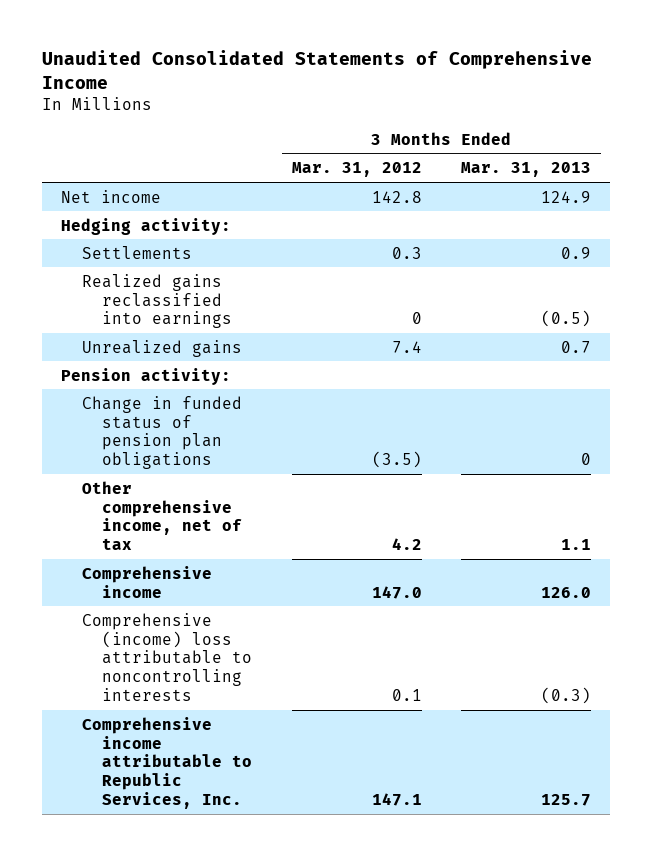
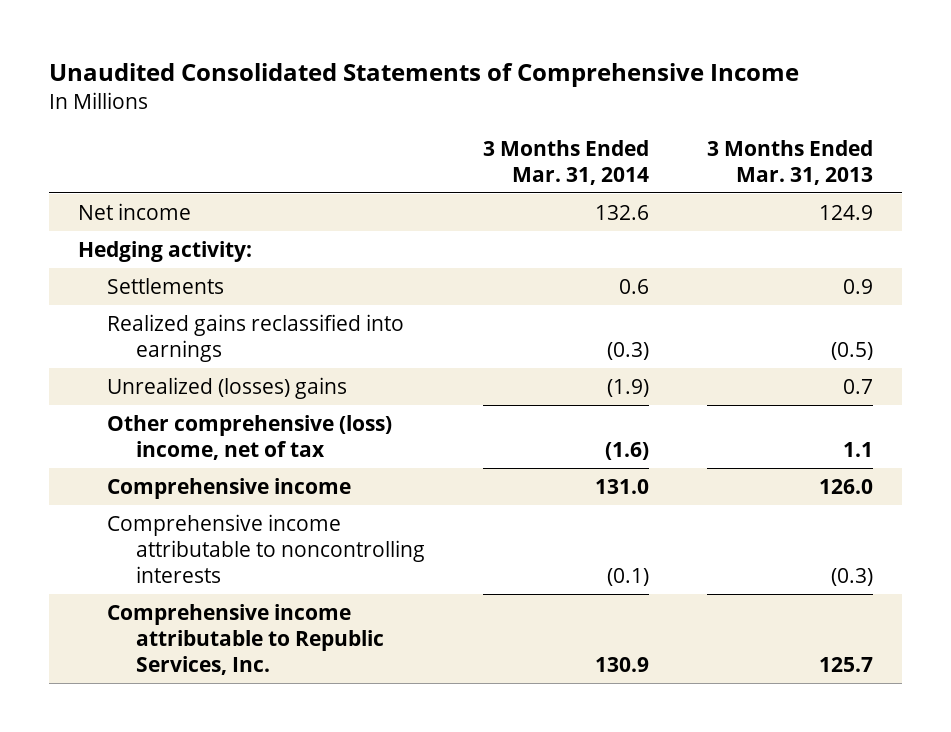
[291,162,422,178] Mar. 31, 2012 -> none
none -> [483,139,650,185] 3 Months Ended Mar. 31, 2014
[61,367,232,385] Pension activity: -> none
[81,395,242,470] Change in funded status of pension plan obligations -> none
[81,339,242,357] Unrealized gains -> [107,376,348,399] Unrealized (losses) gains
[81,480,243,551] Other comprehensive income, net of tax -> [107,414,393,460] Other comprehensive (loss) income, net of tax
[81,612,253,702] Comprehensive (income) loss attributable to noncontrolling interests -> [107,513,426,583] Comprehensive income attributable to noncontrolling interests

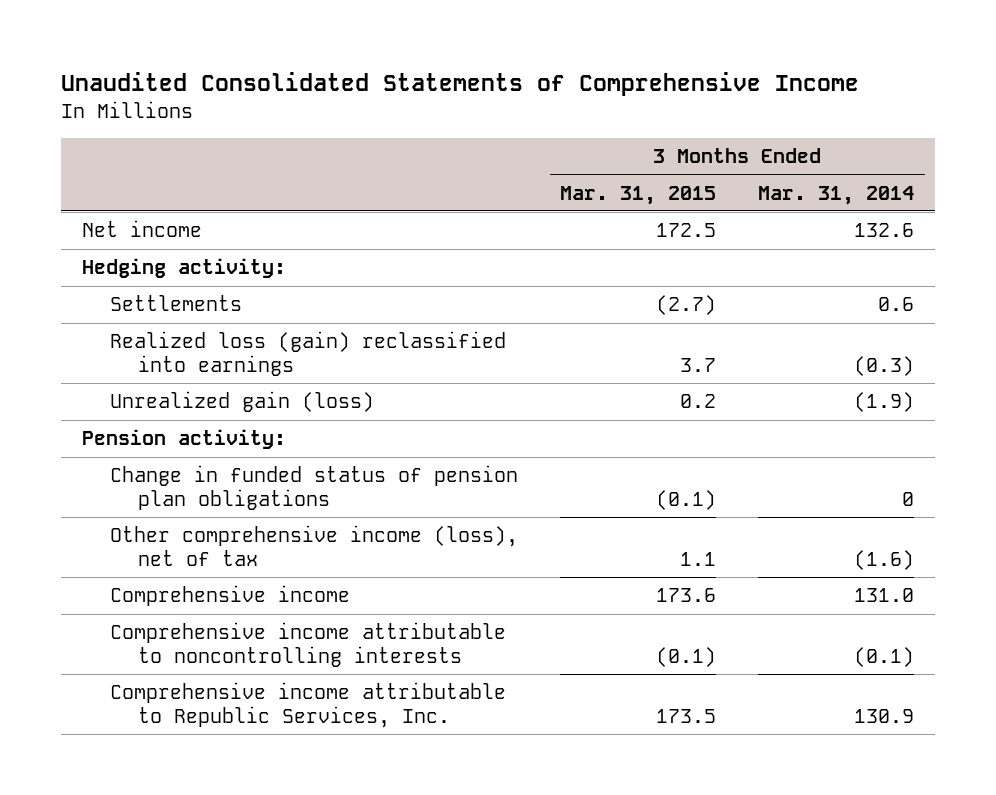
[707,139,874,185] 3 Months Ended Mar. 31, 2013 -> none
none -> [560,185,717,205] Mar. 31, 2015
[107,313,405,362] Realized gains reclassified into earnings -> [109,331,506,376] Realized loss (gain) reclassified into earnings
[107,376,348,399] Unrealized (losses) gains -> [109,391,374,413] Unrealized gain (loss)
none -> [81,429,286,450] Pension activity:
none -> [109,465,518,510] Change in funded status of pension plan obligations
[107,414,393,460] Other comprehensive (loss) income, net of tax -> [109,525,518,566] Other comprehensive income (loss), net of tax

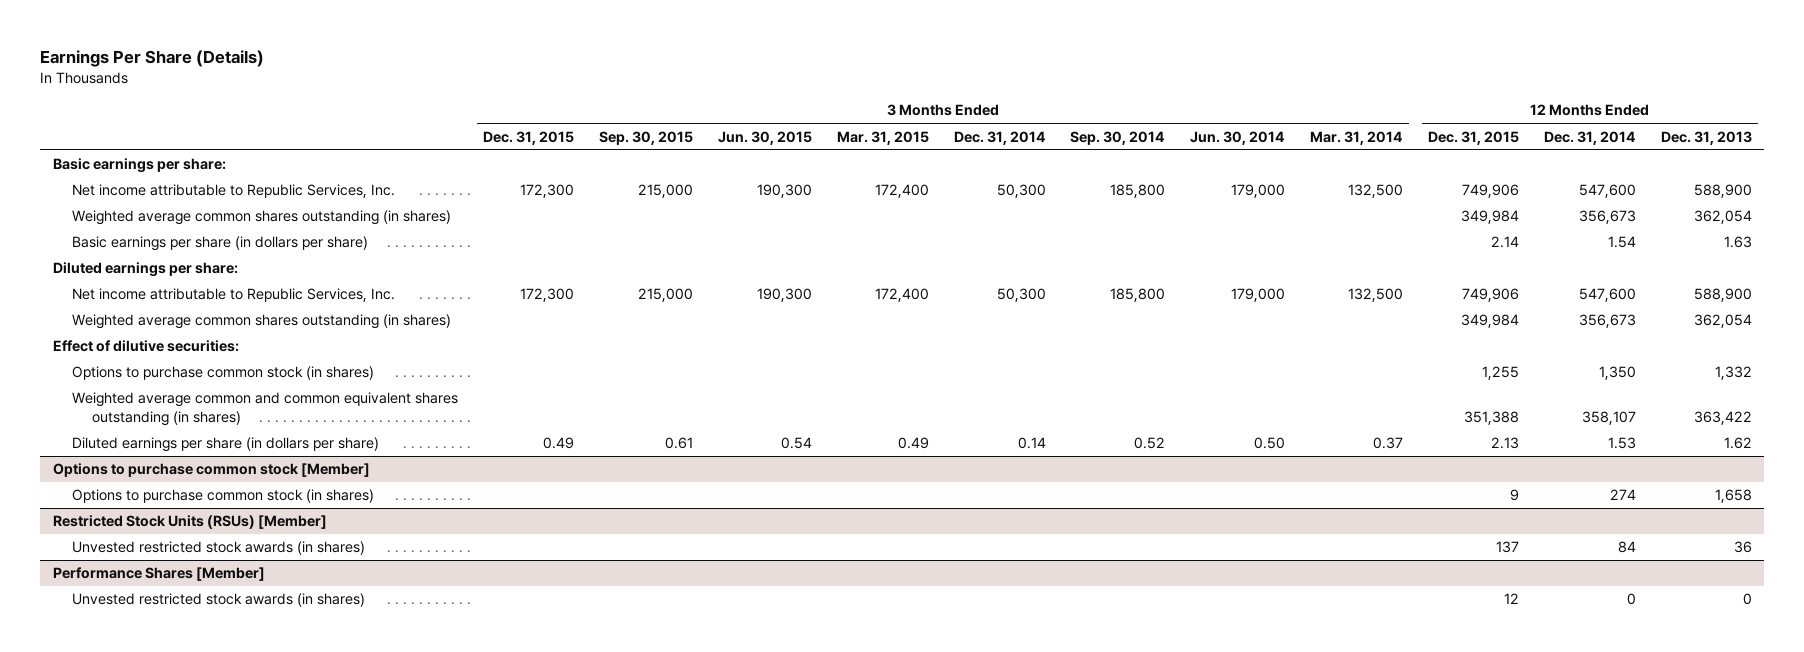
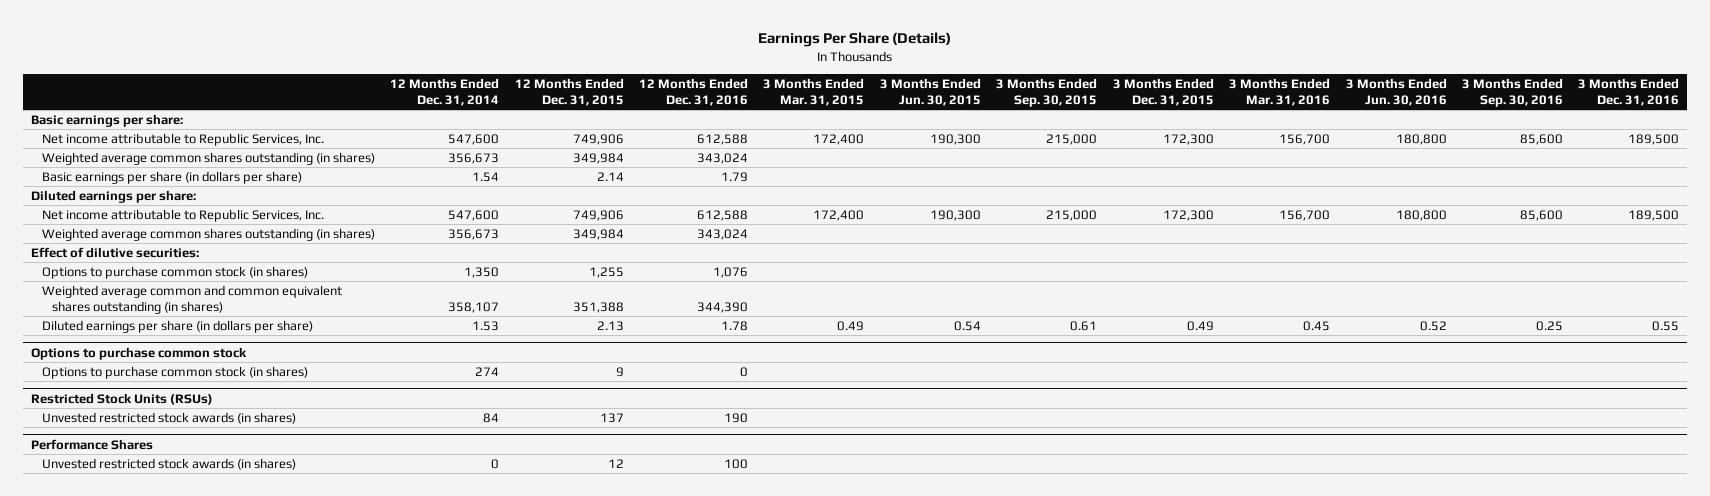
[953,130,1046,145] Dec. 31, 2014 -> none
[1070,130,1166,145] Sep. 30, 2014 -> none
[1190,130,1286,145] Jun. 30, 2014 -> none
[1310,130,1404,145] Mar. 31, 2014 -> none
[1660,130,1752,145] Dec. 31, 2013 -> none
none -> [638,78,748,106] 12 Months Ended Dec. 31, 2016
none -> [1229,78,1331,106] 3 Months Ended Mar. 31, 2016
none -> [1345,78,1447,106] 3 Months Ended Jun. 30, 2016
none -> [1462,78,1564,107] 3 Months Ended Sep. 30, 2016
none -> [1578,78,1680,106] 3 Months Ended Dec. 31, 2016
[52,463,370,478] Options to purchase common stock [Member] -> [30,346,247,360] Options to purchase common stock
[52,515,327,530] Restricted Stock Units (RSUs) [Member] -> [30,392,213,405] Restricted Stock Units (RSUs)
[52,567,265,582] Performance Shares [Member] -> [30,438,153,450] Performance Shares

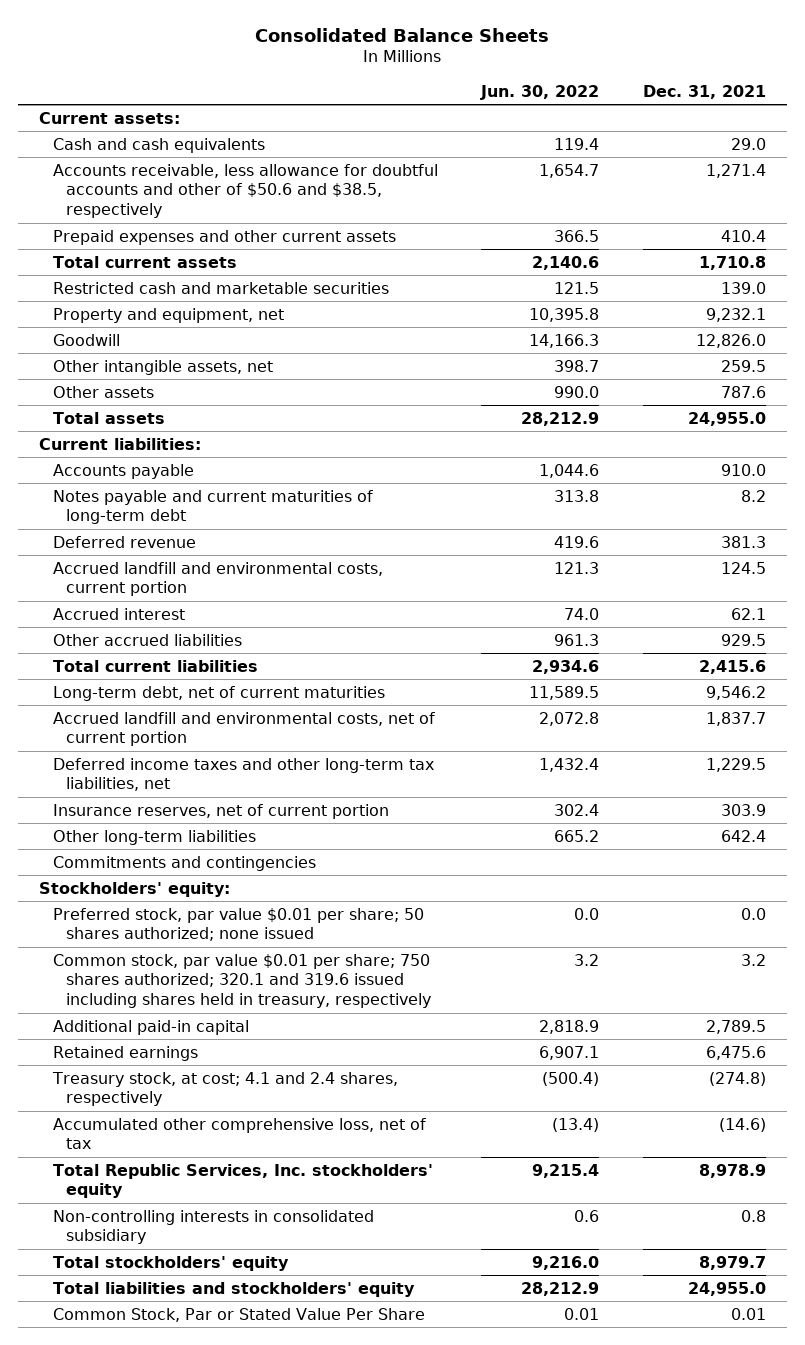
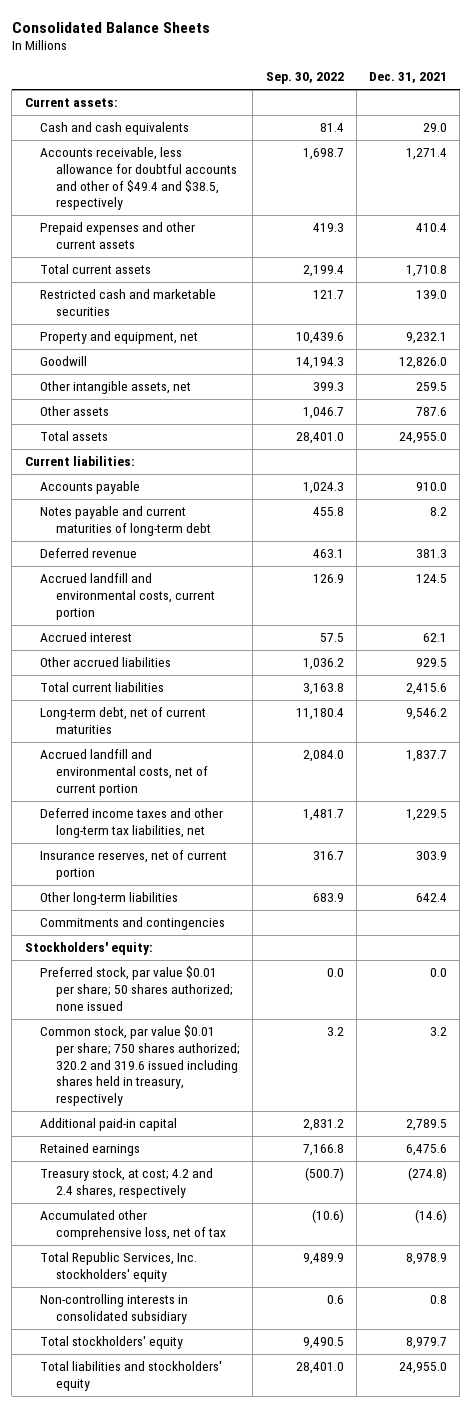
[480,84,600,100] Jun. 30, 2022 -> none
none -> [265,72,344,85] Sep. 30, 2022
[52,163,438,219] Accounts receivable, less allowance for doubtful accounts and other of $50.6 and $38.5, respectively -> [40,147,238,211] Accounts receivable, less allowance for doubtful accounts and other of $49.4 and $38.5, respectively
[52,953,432,1009] Common stock, par value $0.01 per share; 750 shares authorized; 320.1 and 319.6 issued including shares held in treasury, respectively -> [40,1025,241,1106] Common stock, par value $0.01 per share; 750 shares authorized; 320.2 and 319.6 issued including shares held in treasury, respectively
[51,1071,398,1107] Treasury stock, at cost; 4.1 and 2.4 shares, respectively -> [40,1168,214,1198] Treasury stock, at cost; 4.2 and 2.4 shares, respectively
[52,1307,425,1322] Common Stock, Par or Stated Value Per Share -> none

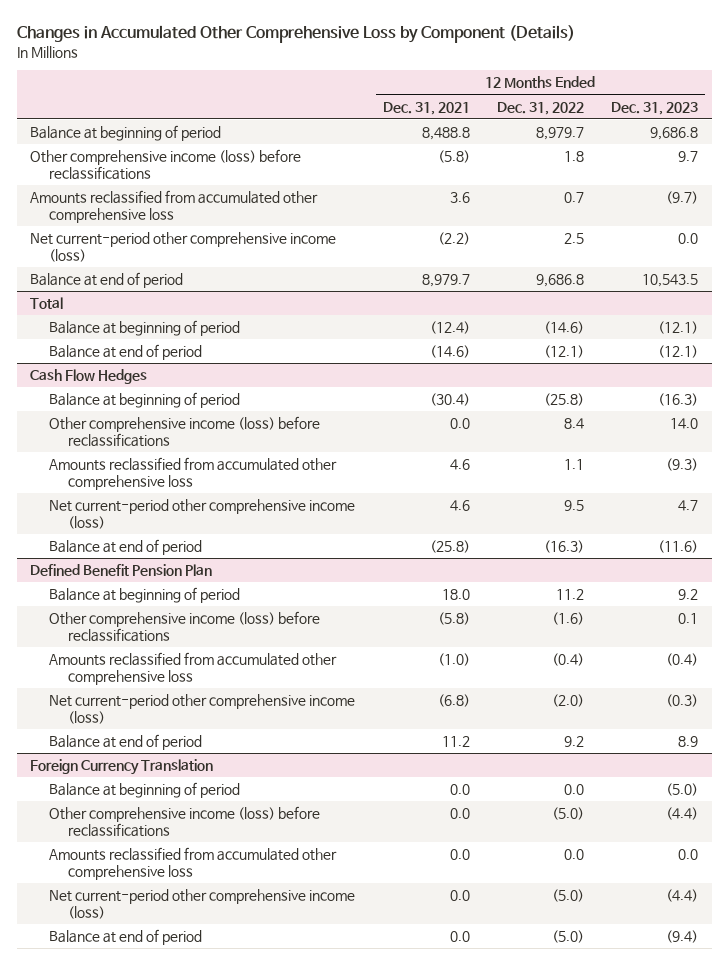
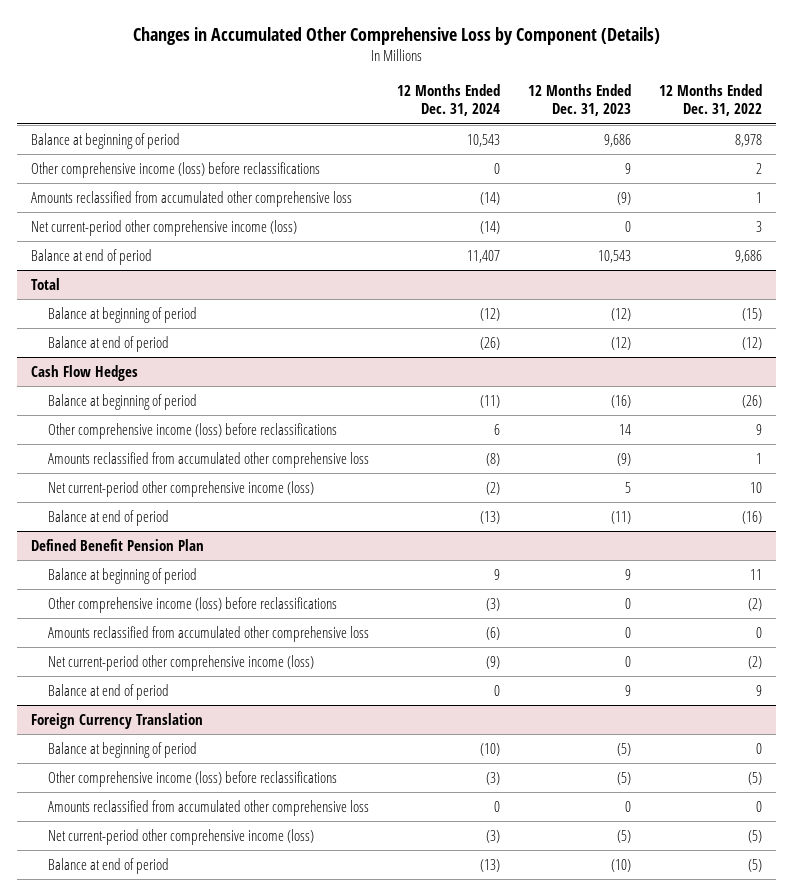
[382,101,470,115] Dec. 31, 2021 -> none
none -> [397,84,501,117] 12 Months Ended Dec. 31, 2024
[535,127,584,141] 8,979.7 -> [734,134,762,148] 8,978
[649,127,698,141] 9,686.8 -> [603,134,631,148] 9,686
[563,151,584,163] 1.8 -> [755,163,762,175] 2
[677,151,698,163] 9.7 -> [624,163,631,175] 9
[563,192,584,204] 0.7 -> [755,192,762,204] 1
[665,191,698,205] (9.7) -> [616,192,631,206] (9)
[563,233,584,245] 2.5 -> [755,221,762,233] 3
[677,233,698,245] 0.0 -> [624,221,631,233] 0
[535,274,584,288] 9,686.8 -> [734,250,762,264] 9,686
[641,274,698,288] 10,543.5 -> [597,250,631,264] 10,543
[543,321,584,335] (14.6) -> [741,308,762,322] (15)
[657,321,698,335] (12.1) -> [610,308,631,322] (12)
[543,345,584,359] (12.1) -> [741,337,762,351] (12)
[657,345,698,359] (12.1) -> [610,337,631,351] (12)
[543,393,584,407] (25.8) -> [741,395,762,409] (26)
[657,393,698,407] (16.3) -> [610,395,631,409] (16)
[563,418,584,430] 8.4 -> [755,424,762,436] 9
[669,418,698,430] 14.0 -> [618,424,631,436] 14
[563,459,584,471] 1.1 -> [755,453,762,465] 1
[665,458,698,472] (9.3) -> [616,453,631,467] (9)
[563,500,584,512] 9.5 -> [749,482,762,494] 10
[677,500,698,512] 4.7 -> [624,482,631,494] 5
[543,540,584,554] (16.3) -> [741,511,762,525] (16)
[657,540,698,554] (11.6) -> [610,511,631,525] (11)
[555,589,584,601] 11.2 -> [749,569,762,581] 11
[677,589,698,601] 9.2 -> [624,569,631,581] 9
[551,612,584,626] (1.6) -> [747,598,762,612] (2)
[677,613,698,625] 0.1 -> [624,598,631,610] 0
[551,653,584,667] (0.4) -> [755,627,762,639] 0
[665,653,698,667] (0.4) -> [624,627,631,639] 0
[551,694,584,708] (2.0) -> [747,656,762,670] (2)
[665,694,698,708] (0.3) -> [624,656,631,668] 0
[563,736,584,748] 9.2 -> [755,685,762,697] 9
[677,736,698,748] 8.9 -> [624,685,631,697] 9
[563,784,584,796] 0.0 -> [755,743,762,755] 0
[665,783,698,797] (5.0) -> [616,743,631,757] (5)
[551,807,584,821] (5.0) -> [747,772,762,786] (5)
[665,807,698,821] (4.4) -> [616,772,631,786] (5)
[563,849,584,861] 0.0 -> [755,801,762,813] 0
[677,849,698,861] 0.0 -> [624,801,631,813] 0
[551,889,584,903] (5.0) -> [747,830,762,844] (5)
[665,889,698,903] (4.4) -> [616,830,631,844] (5)
[551,930,584,944] (5.0) -> [747,859,762,873] (5)
[665,930,698,944] (9.4) -> [610,859,631,873] (10)

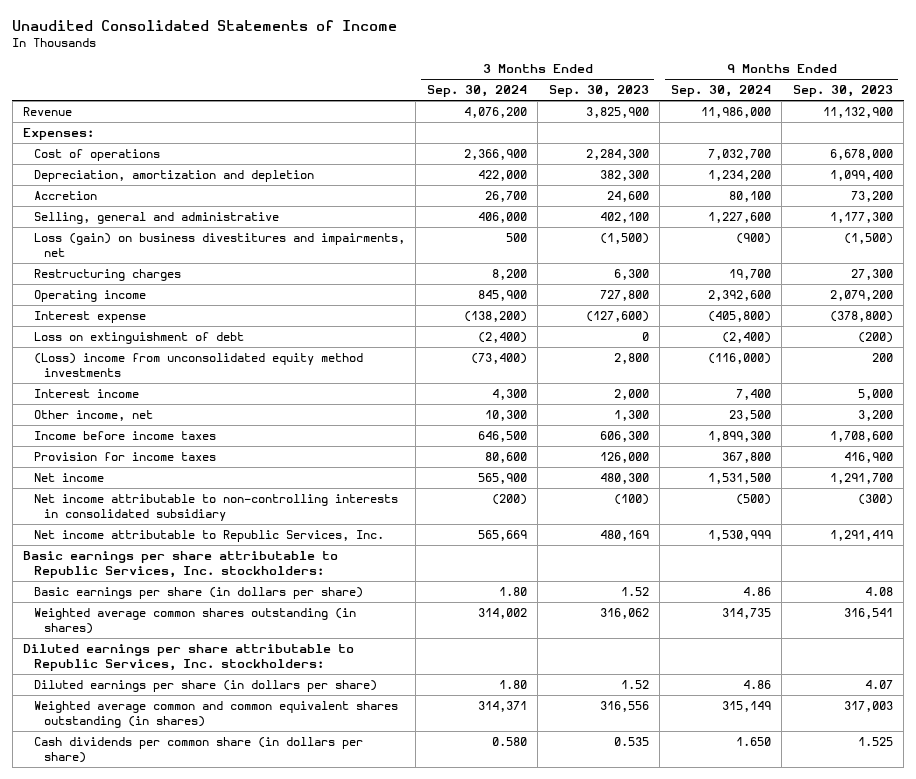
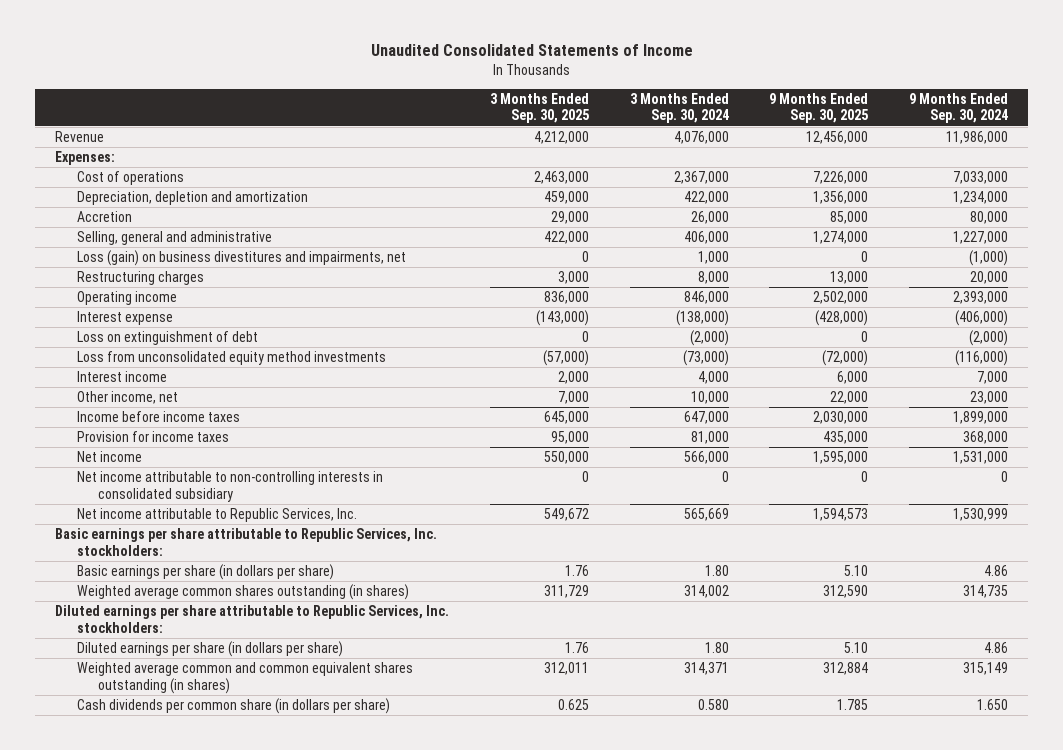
[548,85,649,98] Sep. 30, 2023 -> none
[792,85,893,98] Sep. 30, 2023 -> none
none -> [489,92,589,124] 3 Months Ended Sep. 30, 2025
none -> [769,92,869,124] 9 Months Ended Sep. 30, 2025
[463,106,527,118] 4,076,200 -> [673,131,729,145] 4,076,000
[463,148,527,160] 2,366,900 -> [673,171,729,185] 2,367,000
[707,148,771,160] 7,032,700 -> [952,171,1008,185] 7,033,000
[33,169,314,182] Depreciation, amortization and depletion -> [76,191,308,206] Depreciation, depletion and amortization
[707,169,771,181] 1,234,200 -> [952,191,1008,205] 1,234,000
[484,190,527,202] 26,700 -> [690,211,729,225] 26,000
[728,190,771,202] 80,100 -> [969,211,1008,225] 80,000
[707,211,771,223] 1,227,600 -> [952,231,1008,245] 1,227,000
[505,232,527,242] 500 -> [697,251,729,265] 1,000
[735,232,771,244] (900) -> [968,250,1008,267] (1,000)
[491,268,527,280] 8,200 -> [697,271,729,285] 8,000
[728,268,771,280] 19,700 -> [969,271,1008,285] 20,000
[477,289,527,301] 845,900 -> [683,291,729,305] 846,000
[707,289,771,301] 2,392,600 -> [952,291,1008,305] 2,393,000
[463,310,527,322] (138,200) -> [675,310,729,327] (138,000)
[707,310,771,322] (405,800) -> [954,310,1008,327] (406,000)
[477,331,527,343] (2,400) -> [689,330,729,347] (2,000)
[721,331,771,343] (2,400) -> [968,330,1008,347] (2,000)
[33,352,363,378] (Loss) income from unconsolidated equity method investments -> [76,351,386,366] Loss from unconsolidated equity method investments
[470,352,527,364] (73,400) -> [682,350,729,367] (73,000)
[491,388,527,400] 4,300 -> [697,371,729,385] 4,000
[735,388,771,400] 7,400 -> [976,371,1008,385] 7,000
[484,409,527,421] 10,300 -> [690,391,729,405] 10,000
[728,409,771,421] 23,500 -> [969,391,1008,405] 23,000
[477,430,527,442] 646,500 -> [683,411,729,425] 647,000
[707,430,771,442] 1,899,300 -> [952,411,1008,425] 1,899,000
[484,451,527,463] 80,600 -> [690,431,729,445] 81,000
[721,451,771,463] 367,800 -> [962,431,1008,445] 368,000
[477,472,527,484] 565,900 -> [683,451,729,465] 566,000
[707,472,771,484] 1,531,500 -> [952,451,1008,465] 1,531,000
[491,493,527,505] (200) -> [721,471,729,483] 0
[735,493,771,505] (500) -> [1000,471,1008,483] 0

